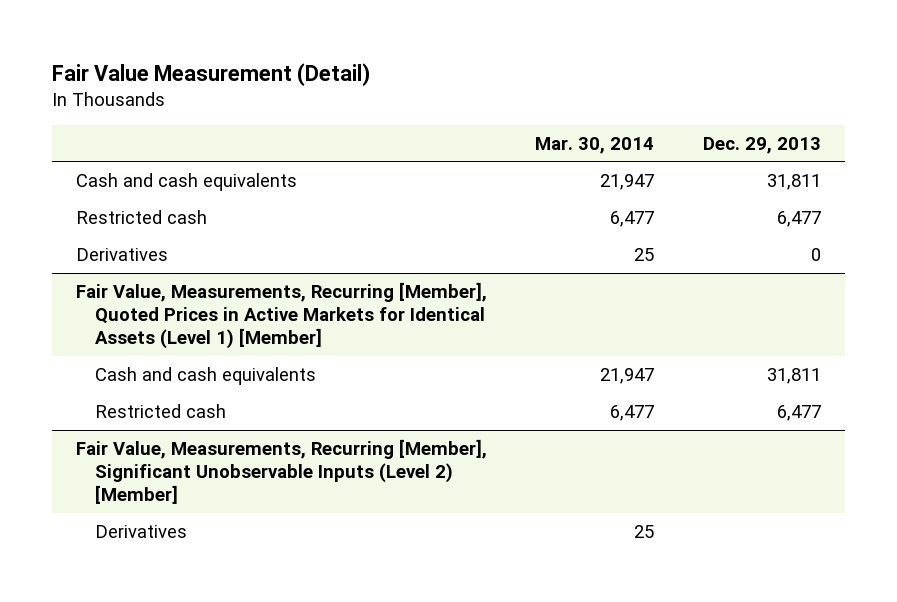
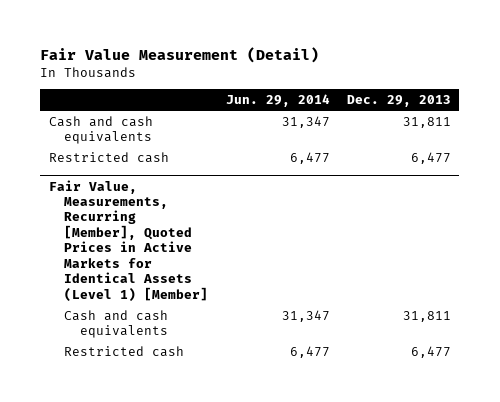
[535,136,655,154] Mar. 30, 2014 -> none
none -> [225,93,330,107] Jun. 29, 2014
[76,247,169,261] Derivatives -> none
[76,438,488,505] Fair Value, Measurements, Recurring [Member], Significant Unobservable Inputs (Level 2) [Member] -> none
[95,524,188,538] Derivatives -> none

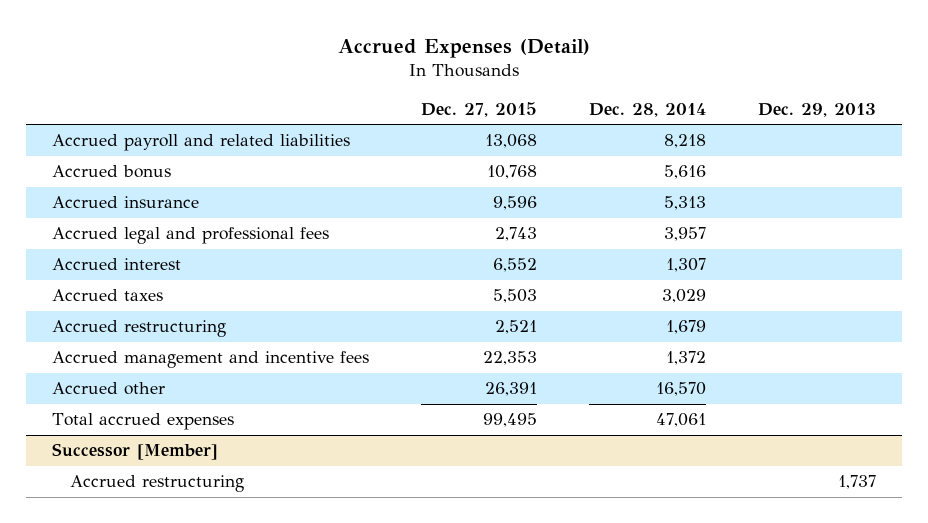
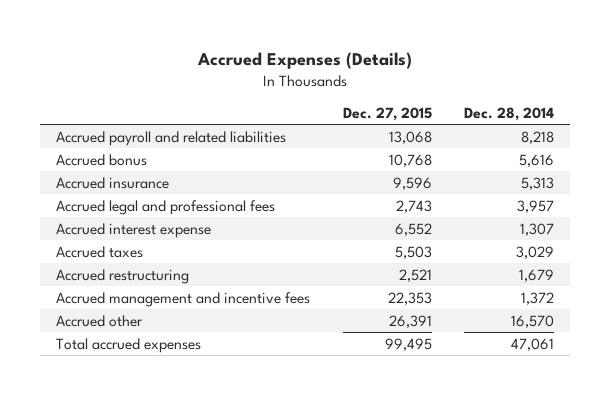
[337,38,590,58] Accrued Expenses (Detail) -> [197,51,413,69] Accrued Expenses (Details)
[758,102,877,117] Dec. 29, 2013 -> none
[51,258,181,271] Accrued interest -> [56,222,212,238] Accrued interest expense
[51,443,218,461] Successor [Member] -> none
[70,475,245,493] Accrued restructuring -> none

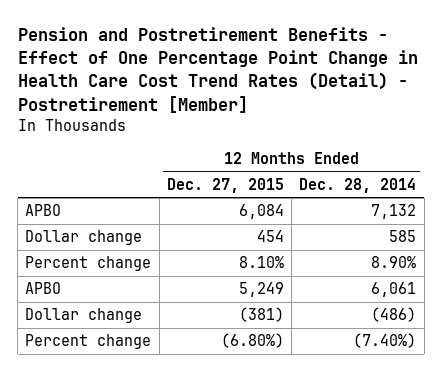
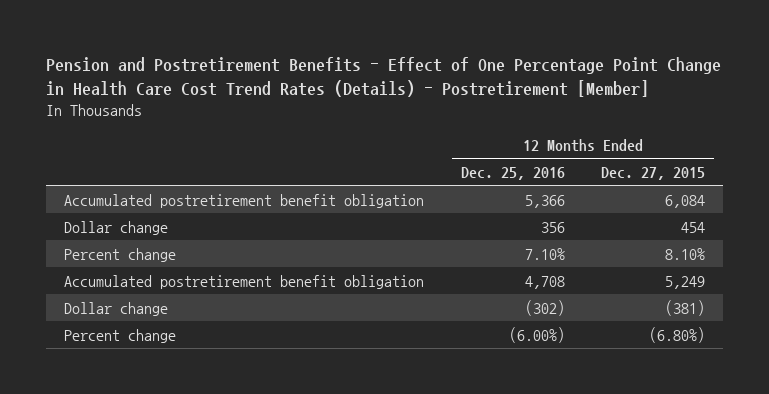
[17,26,418,113] Pension and Postretirement Benefits - Effect of One Percentage Point Change in Health Care Cost Trend Rates (Detail) - Postretirement [Member] -> [46,57,722,98] Pension and Postretirement Benefits - Effect of One Percentage Point Change in Health Care Cost Trend Rates (Details) - Postretirement [Member]
[299,177,417,193] Dec. 28, 2014 -> none
none -> [460,166,565,180] Dec. 25, 2016
[25,204,62,217] APBO -> [64,193,425,208] Accumulated postretirement benefit obligation
[25,282,62,295] APBO -> [64,274,425,289] Accumulated postretirement benefit obligation

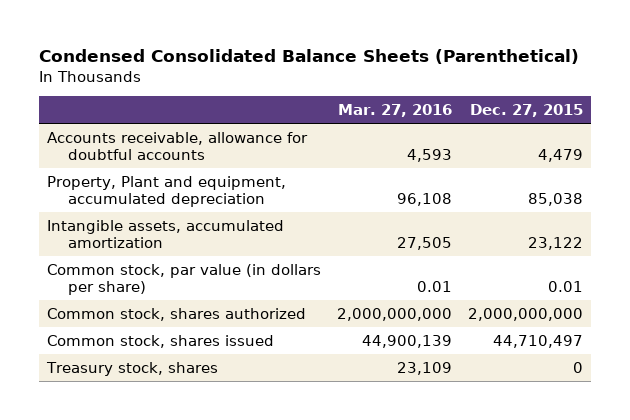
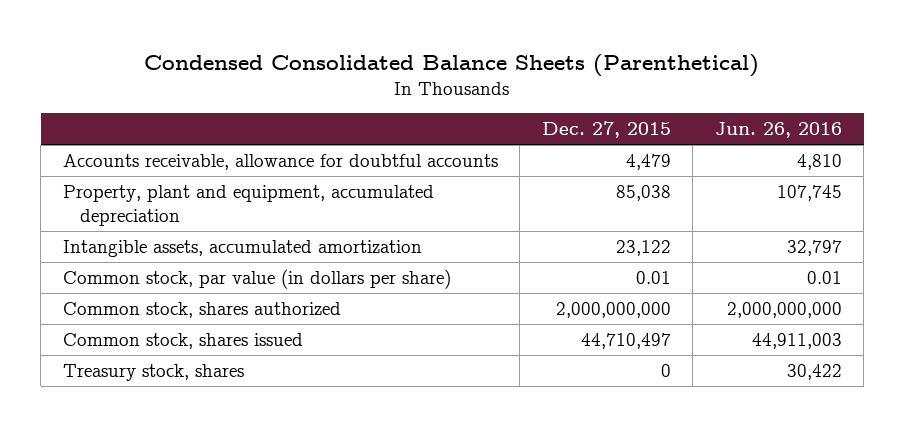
[337,104,452,118] Mar. 27, 2016 -> none
none -> [714,122,842,139] Jun. 26, 2016
[46,175,286,208] Property, Plant and equipment, accumulated depreciation -> [62,184,434,226] Property, plant and equipment, accumulated depreciation

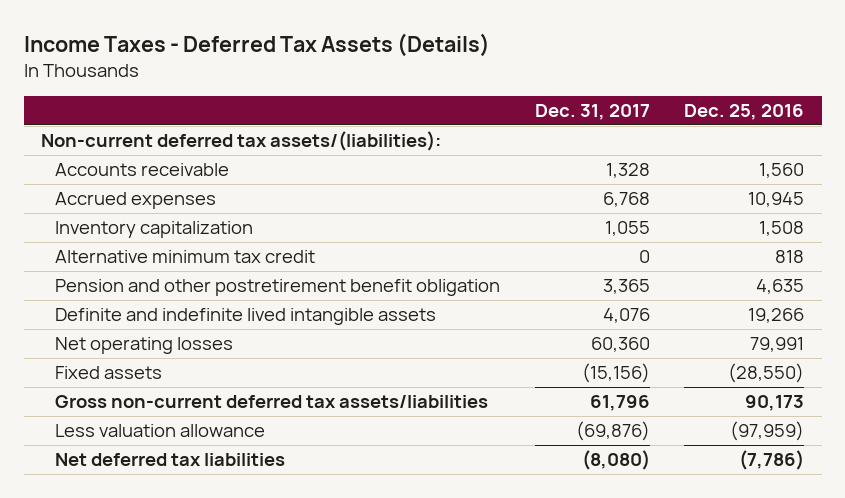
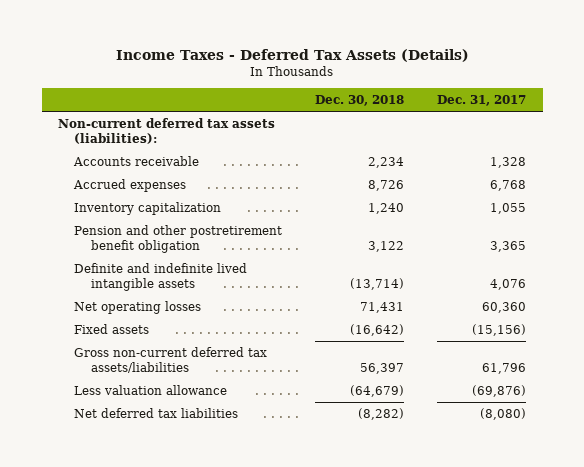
[684,104,805,121] Dec. 25, 2016 -> none
none -> [315,94,405,106] Dec. 30, 2018
[40,131,441,152] Non-current deferred tax assets/(liabilities): -> [58,117,276,145] Non-current deferred tax assets (liabilities):
[54,250,315,264] Alternative minimum tax credit -> none

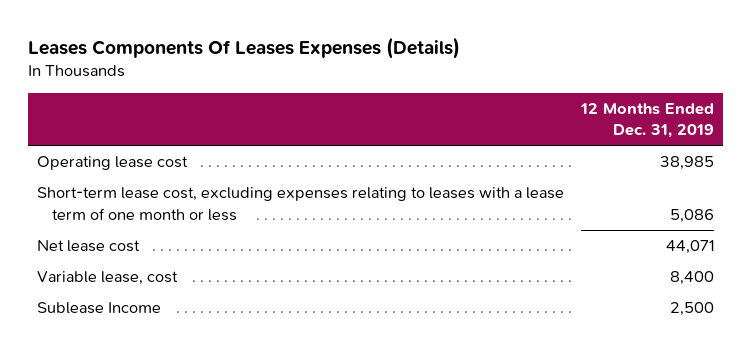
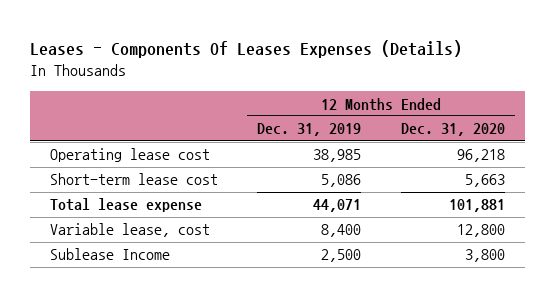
[27,36,460,59] Leases Components Of Leases Expenses (Details) -> [30,40,463,59] Leases - Components Of Leases Expenses (Details)
none -> [400,123,505,137] Dec. 31, 2020
[36,187,564,221] Short-term lease cost, excluding expenses relating to leases with a lease term of one month or less -> [49,173,218,186] Short-term lease cost
[36,240,140,253] Net lease cost -> [49,198,202,213] Total lease expense

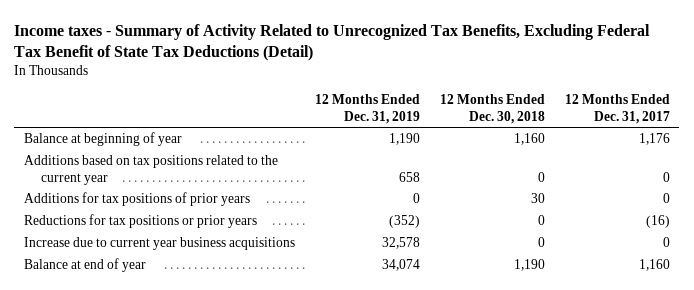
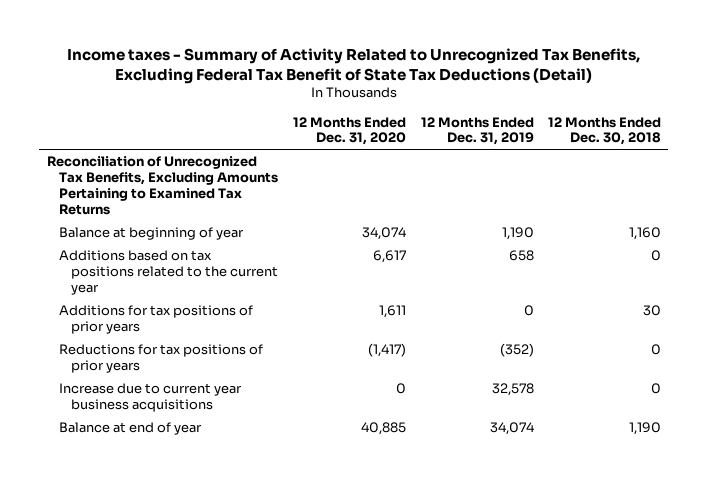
[564,94,670,124] 12 Months Ended Dec. 31, 2017 -> none
none -> [292,116,406,146] 12 Months Ended Dec. 31, 2020
none -> [46,156,279,215] Reconciliation of Unrecognized Tax Benefits, Excluding Amounts Pertaining to Examined Tax Returns
[24,214,258,229] Reductions for tax positions or prior years -> [59,344,264,374] Reductions for tax positions of prior years

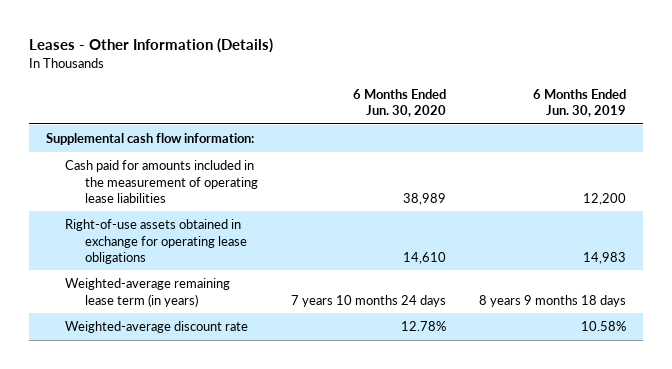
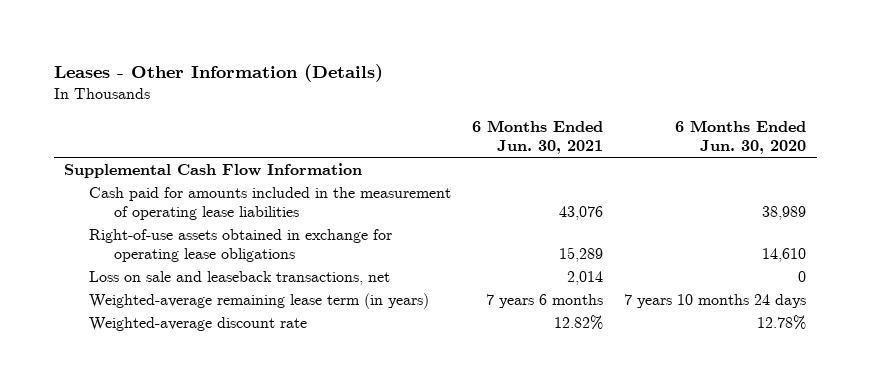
[533,88,627,118] 6 Months Ended Jun. 30, 2019 -> none
none -> [472,120,604,155] 6 Months Ended Jun. 30, 2021
[45,133,254,146] Supplemental cash flow information: -> [64,163,363,179] Supplemental Cash Flow Information
none -> [89,271,391,286] Loss on sale and leaseback transactions, net

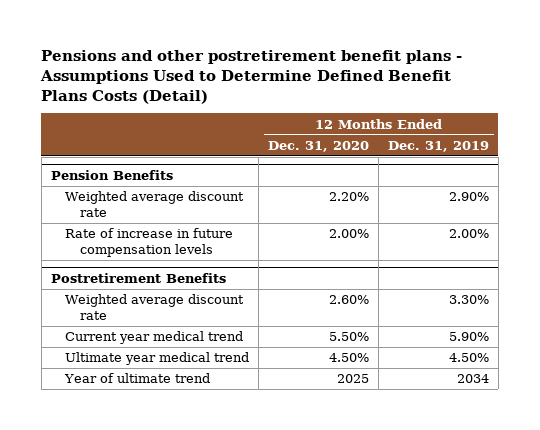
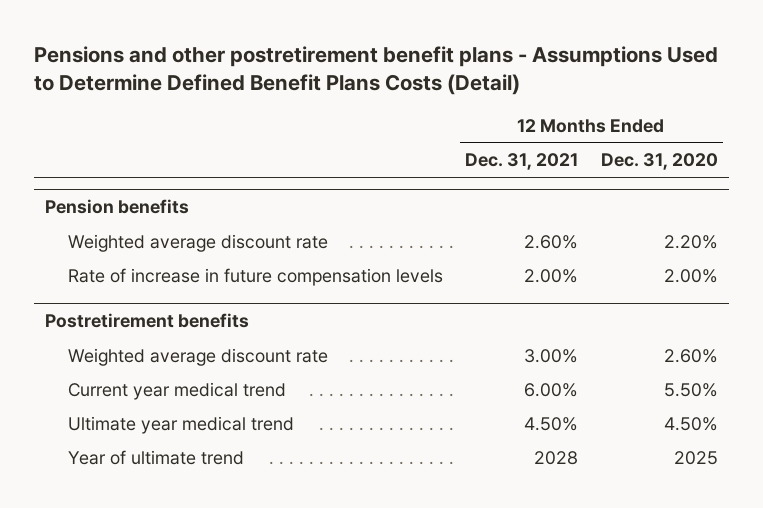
[388,140,490,152] Dec. 31, 2019 -> none
none -> [465,153,579,171] Dec. 31, 2021
[50,170,173,181] Pension Benefits -> [45,198,190,214] Pension benefits
[50,273,226,284] Postretirement Benefits -> [45,312,250,328] Postretirement benefits

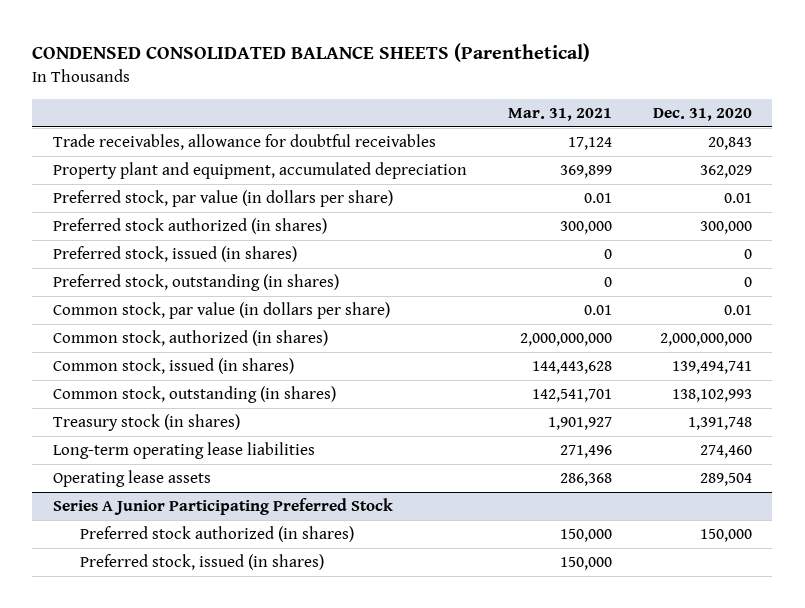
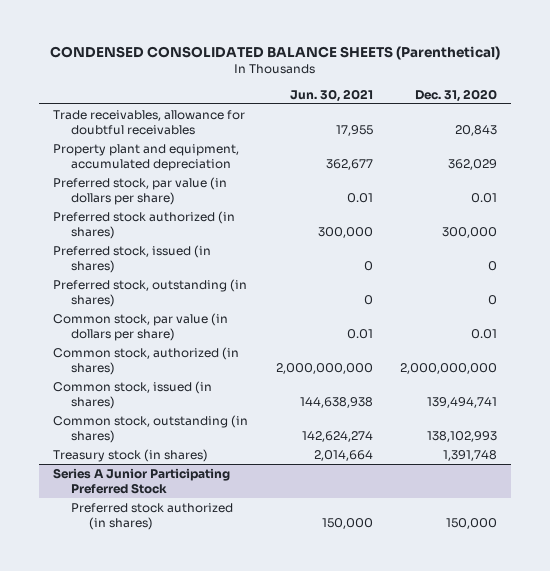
[507,108,612,122] Mar. 31, 2021 -> none
none -> [289,88,373,102] Jun. 30, 2021
[52,442,315,460] Long-term operating lease liabilities -> none
[52,470,211,488] Operating lease assets -> none
[80,554,325,571] Preferred stock, issued (in shares) -> none

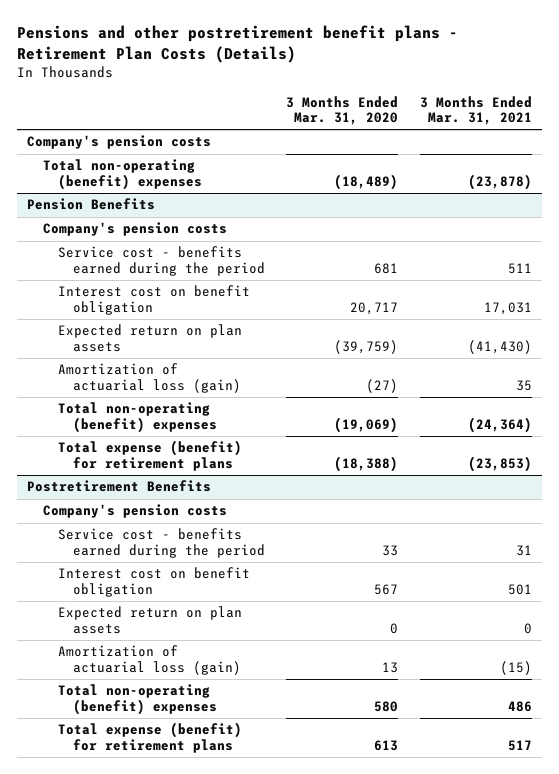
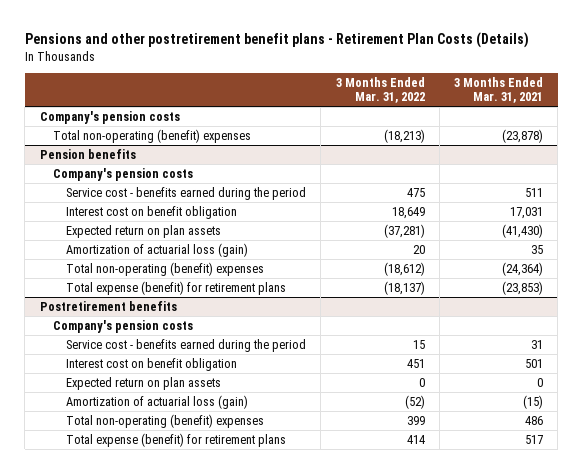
[286,95,399,126] 3 Months Ended Mar. 31, 2020 -> none
none -> [335,76,425,104] 3 Months Ended Mar. 31, 2022
[27,198,156,211] Pension Benefits -> [39,148,136,159] Pension benefits
[27,480,212,493] Postretirement Benefits -> [39,300,177,311] Postretirement benefits

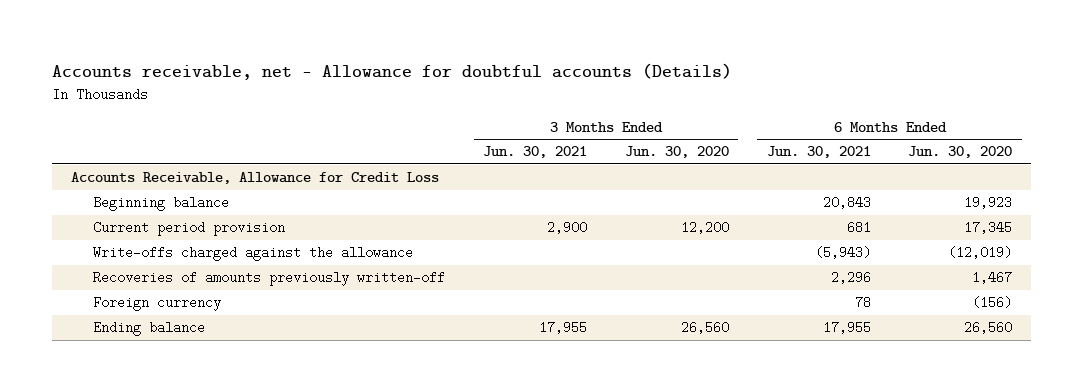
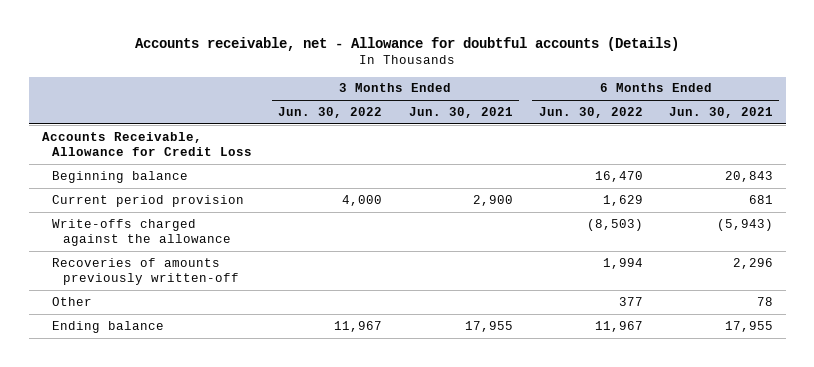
[624,146,729,159] Jun. 30, 2020 -> none
[908,146,1013,159] Jun. 30, 2020 -> none
none -> [278,107,383,119] Jun. 30, 2022
none -> [538,107,643,119] Jun. 30, 2022
[93,296,222,312] Foreign currency -> none
none -> [52,296,93,306] Other

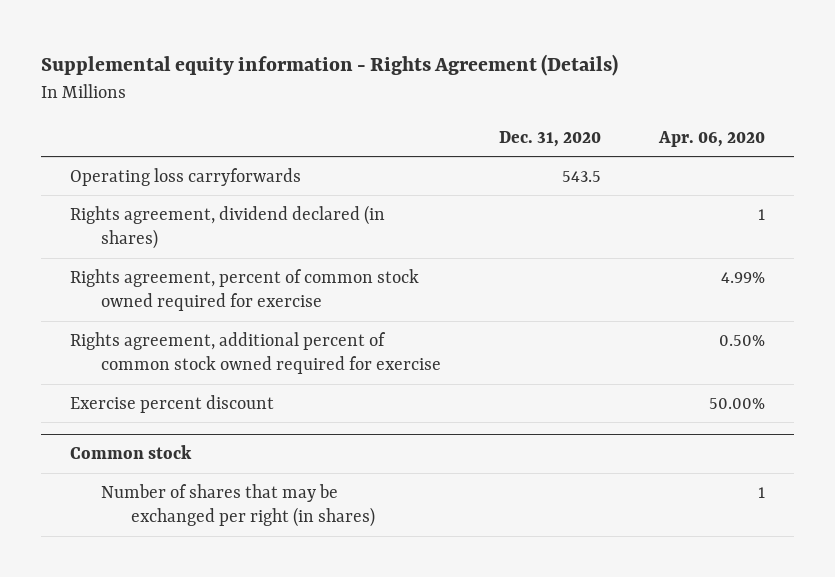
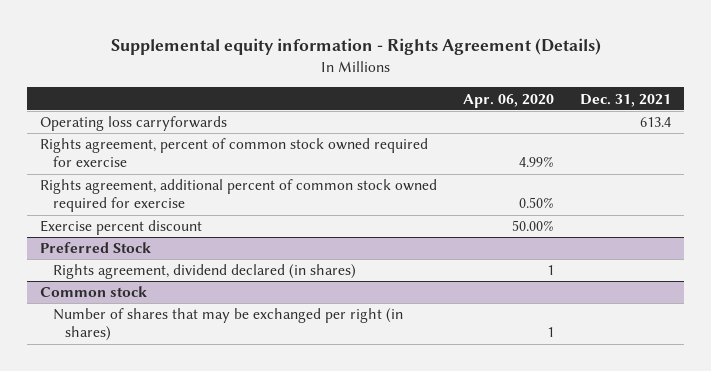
[498,130,601,147] Dec. 31, 2020 -> none
none -> [579,93,671,107] Dec. 31, 2021
[69,204,385,250] Rights agreement, dividend declared (in shares) -> none
none -> [40,242,152,254] Preferred Stock
none -> [52,264,356,280] Rights agreement, dividend declared (in shares)

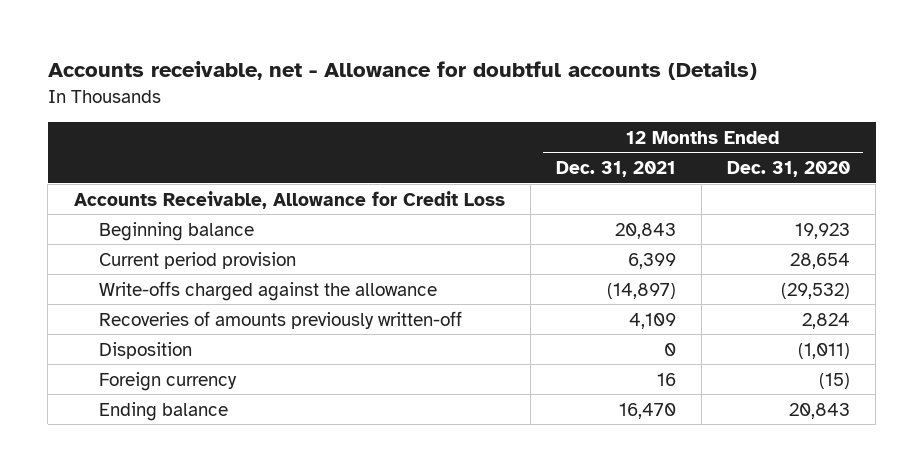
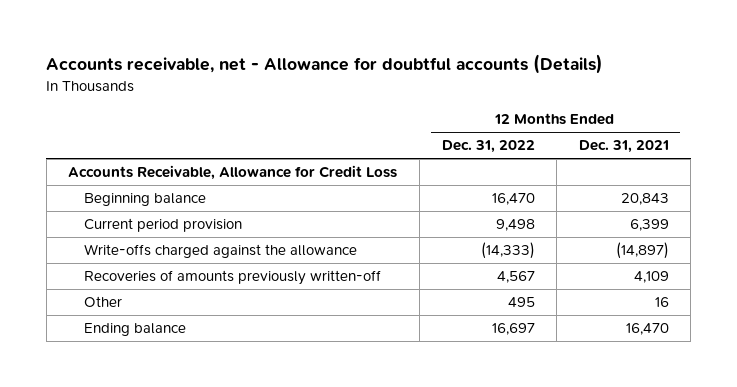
[727,160,851,177] Dec. 31, 2020 -> none
none -> [441,140,535,154] Dec. 31, 2022
[98,341,192,359] Disposition -> none
[98,371,237,391] Foreign currency -> none
none -> [83,296,122,308] Other

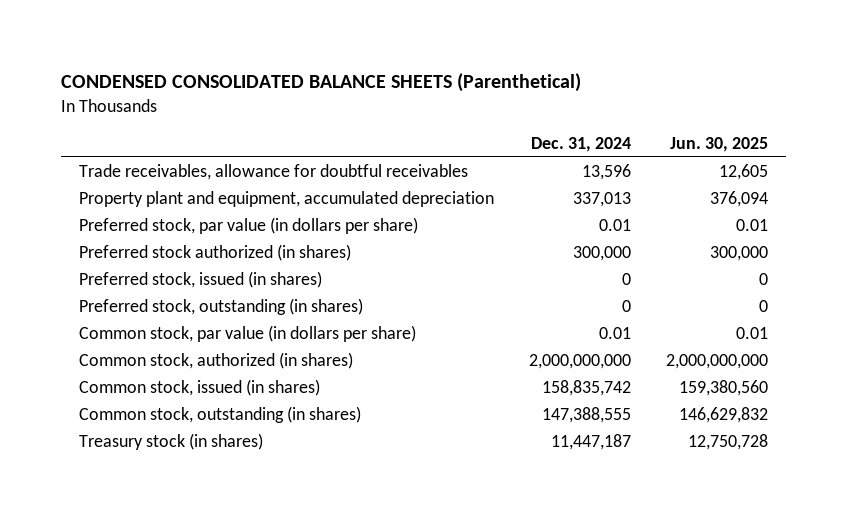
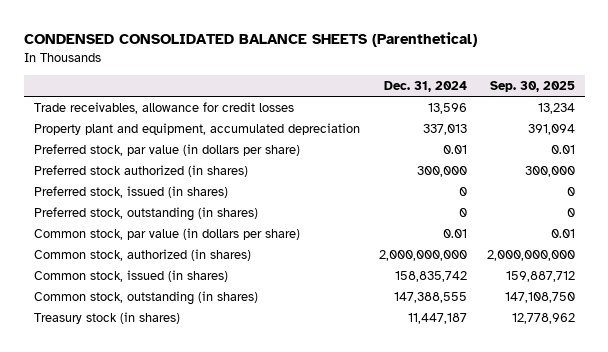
[670,136,769,152] Jun. 30, 2025 -> none
none -> [489,81,575,93] Sep. 30, 2025
[78,164,468,181] Trade receivables, allowance for doubtful receivables -> [33,101,294,114] Trade receivables, allowance for credit losses

